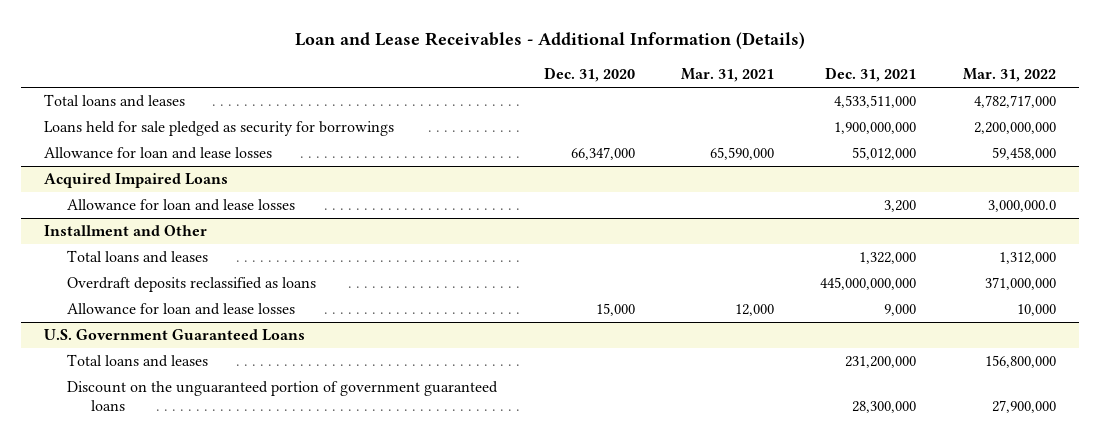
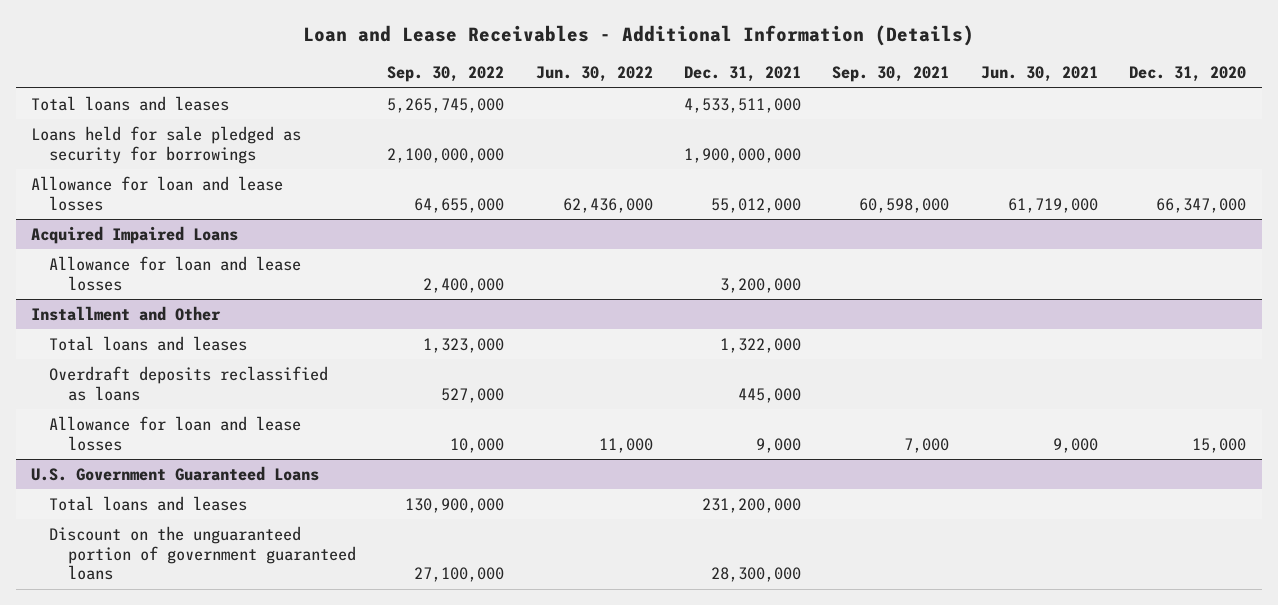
[680,68,774,83] Mar. 31, 2021 -> none
[962,68,1056,83] Mar. 31, 2022 -> none
none -> [387,66,505,83] Sep. 30, 2022
none -> [535,66,653,83] Jun. 30, 2022
none -> [832,66,950,83] Sep. 30, 2021
none -> [980,66,1098,83] Jun. 30, 2021
[884,200,917,213] 3,200 -> [719,277,801,293] 3,200,000
[820,277,917,291] 445,000,000,000 -> [737,387,801,403] 445,000

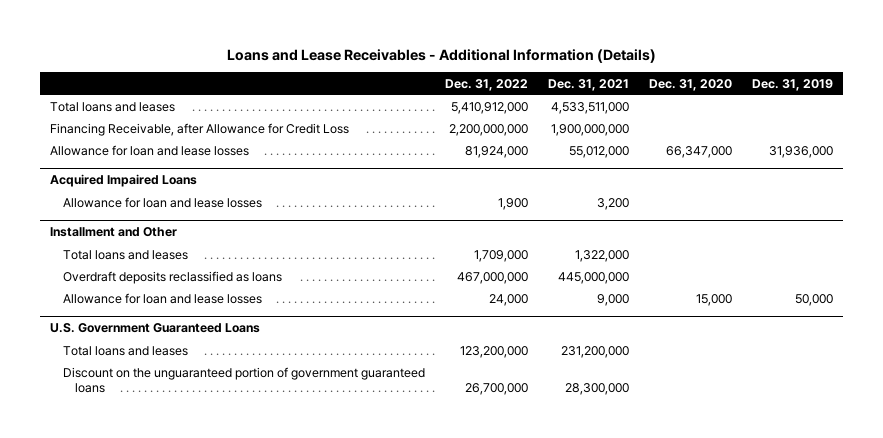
[302,25,974,47] Loan and Lease Receivables - Additional Information (Details) -> [226,48,656,63] Loans and Lease Receivables - Additional Information (Details)
[387,66,505,83] Sep. 30, 2022 -> none
[535,66,653,83] Jun. 30, 2022 -> none
[832,66,950,83] Sep. 30, 2021 -> none
[980,66,1098,83] Jun. 30, 2021 -> none
none -> [444,78,528,91] Dec. 31, 2022
none -> [752,78,834,91] Dec. 31, 2019
[31,125,302,164] Loans held for sale pledged as security for borrowings -> [50,122,350,136] Financing Receivable, after Allowance for Credit Loss
[719,277,801,293] 3,200,000 -> [596,197,629,210] 3,200
[737,387,801,403] 445,000 -> [557,271,629,284] 445,000,000

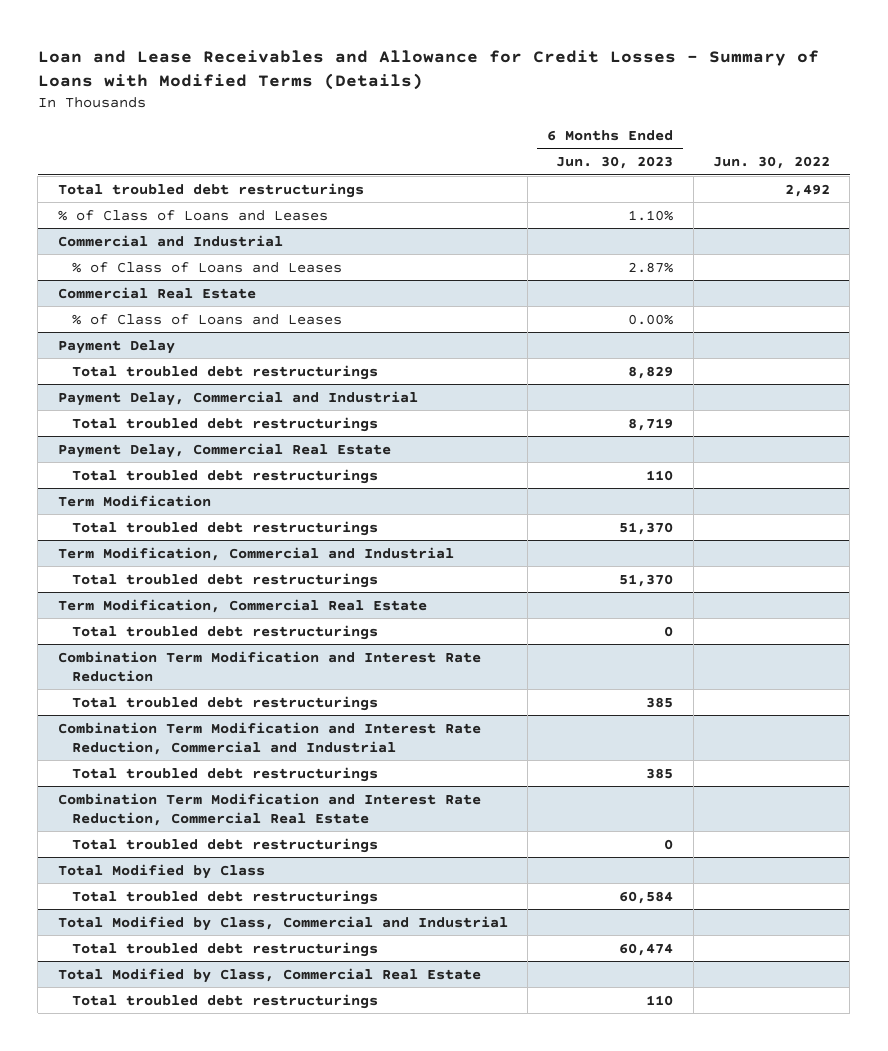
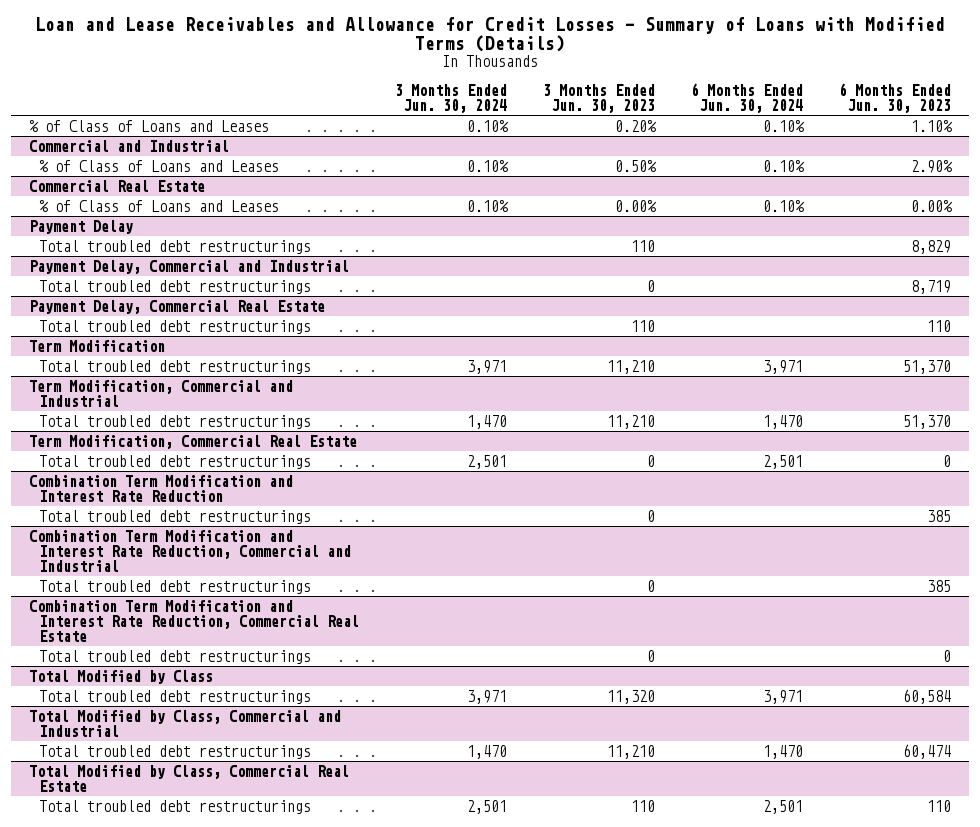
[713,156,831,170] Jun. 30, 2022 -> none
none -> [395,83,508,113] 3 Months Ended Jun. 30, 2024
none -> [543,83,656,113] 3 Months Ended Jun. 30, 2023
none -> [691,82,804,113] 6 Months Ended Jun. 30, 2024
[57,182,364,198] Total troubled debt restructurings -> none
[628,261,674,273] 2.87% -> [911,159,954,173] 2.90%

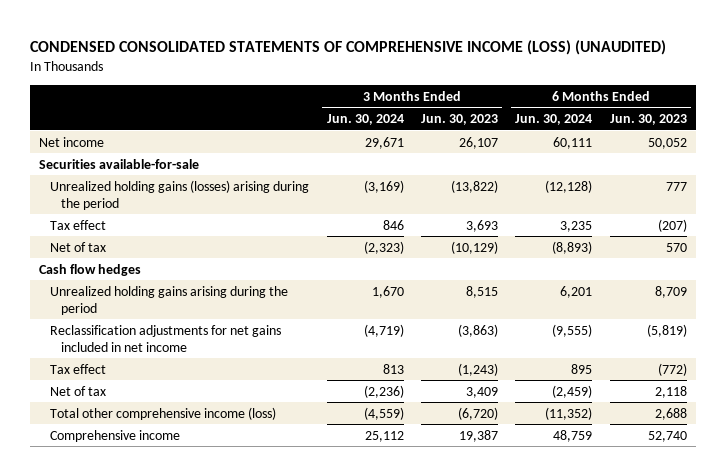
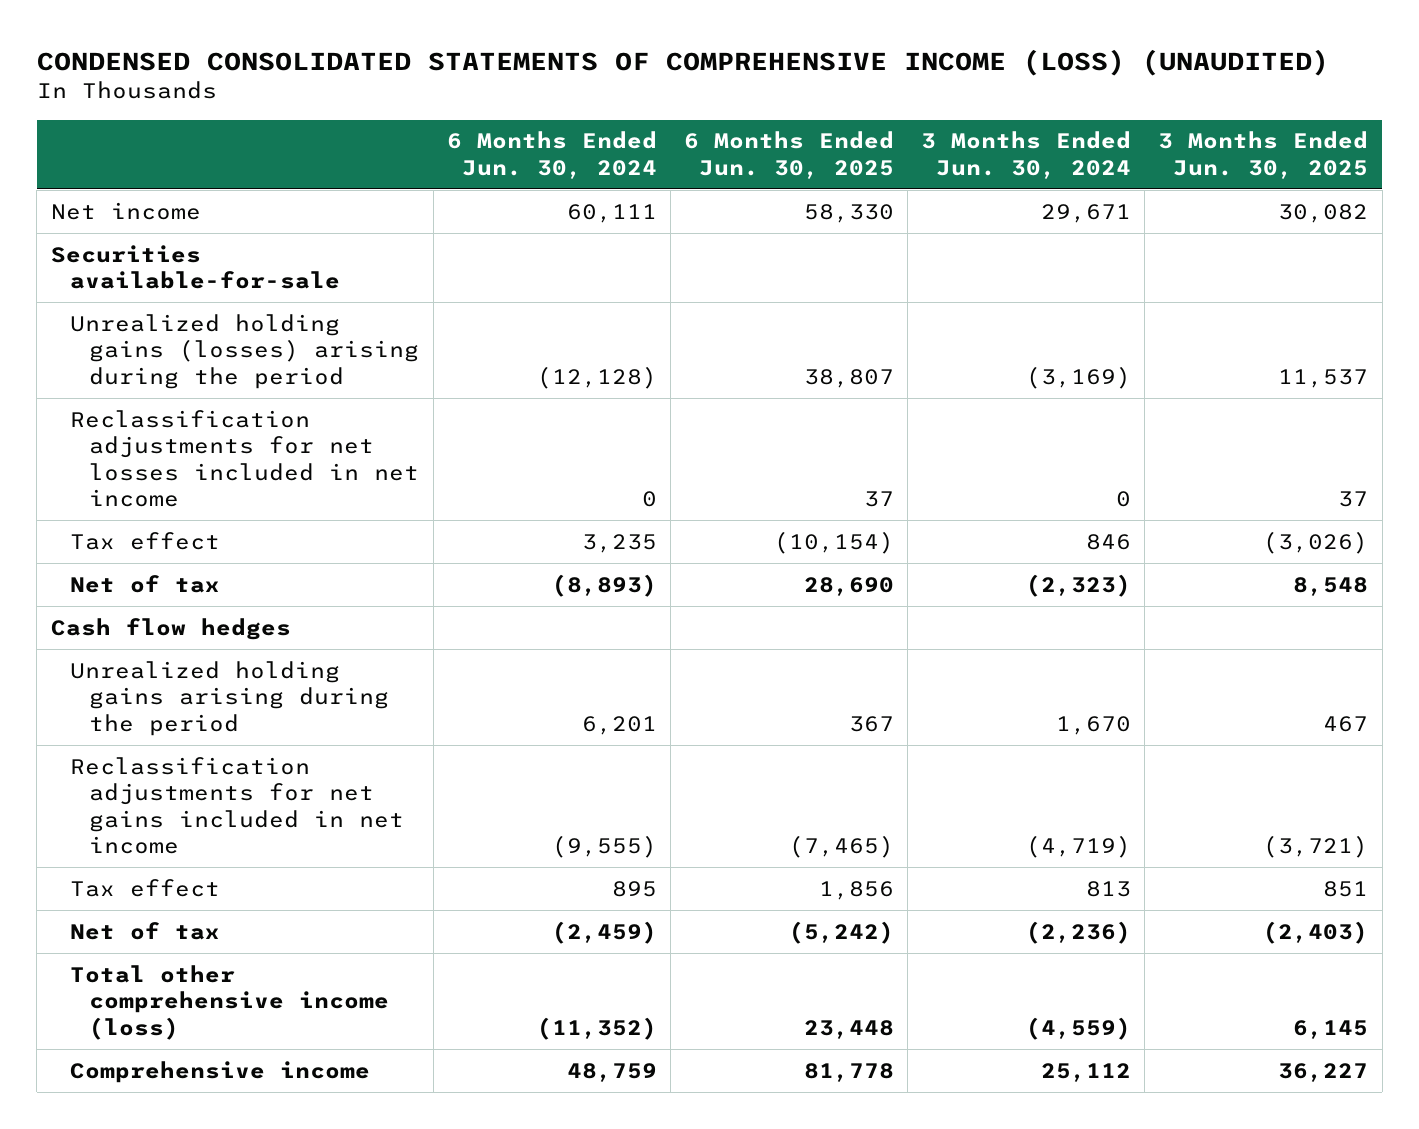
[420,113,498,125] Jun. 30, 2023 -> none
[609,113,687,125] Jun. 30, 2023 -> none
none -> [683,131,894,179] 6 Months Ended Jun. 30, 2025
none -> [1158,131,1369,179] 3 Months Ended Jun. 30, 2025
none -> [69,409,420,508] Reclassification adjustments for net losses included in net income

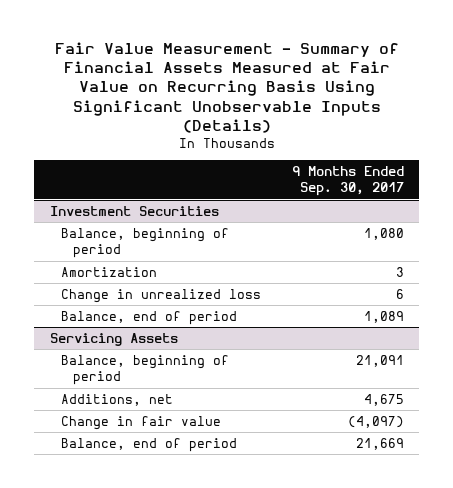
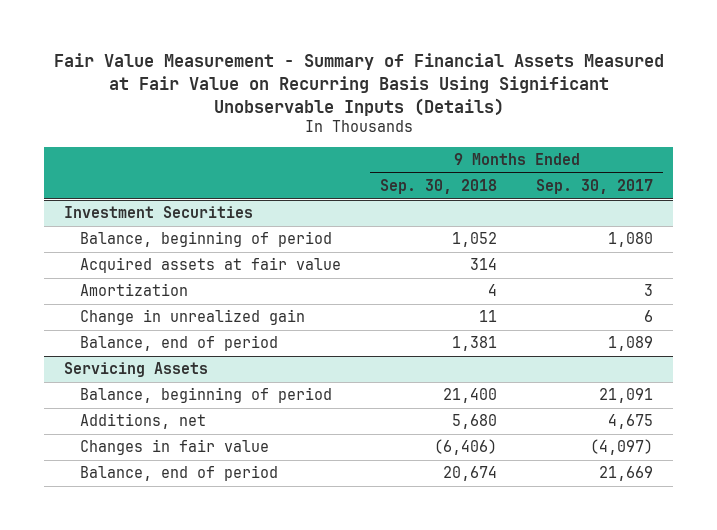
none -> [379,179,497,195] Sep. 30, 2018
none -> [79,257,341,274] Acquired assets at fair value
[61,288,262,303] Change in unrealized loss -> [79,309,305,326] Change in unrealized gain
[61,415,222,430] Change in fair value -> [79,439,269,456] Changes in fair value

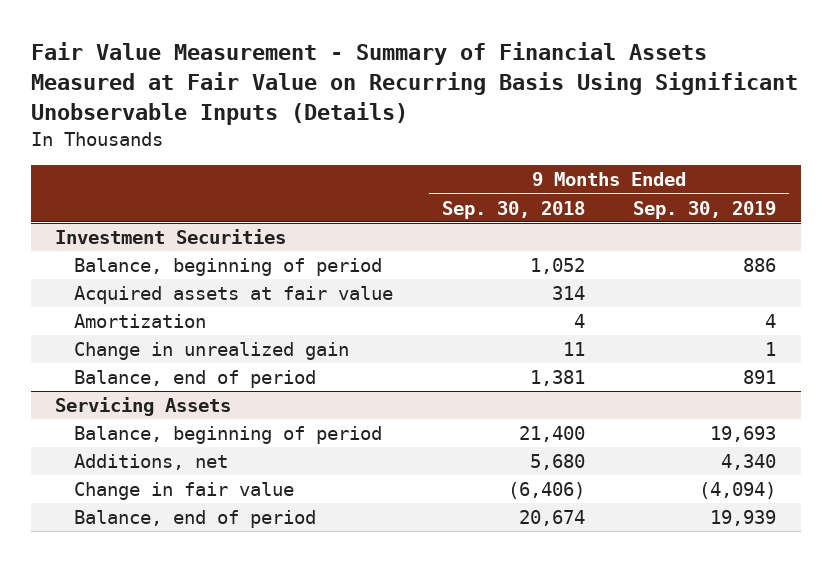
[536,179,654,195] Sep. 30, 2017 -> none
none -> [633,200,777,219] Sep. 30, 2019
[79,439,269,456] Changes in fair value -> [73,482,294,501] Change in fair value

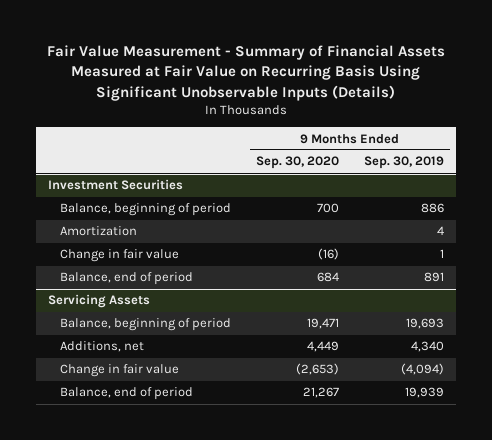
[441,200,585,219] Sep. 30, 2018 -> none
none -> [256,156,340,170] Sep. 30, 2020
[73,286,393,305] Acquired assets at fair value -> none
[73,342,349,361] Change in unrealized gain -> none
none -> [60,249,180,263] Change in fair value

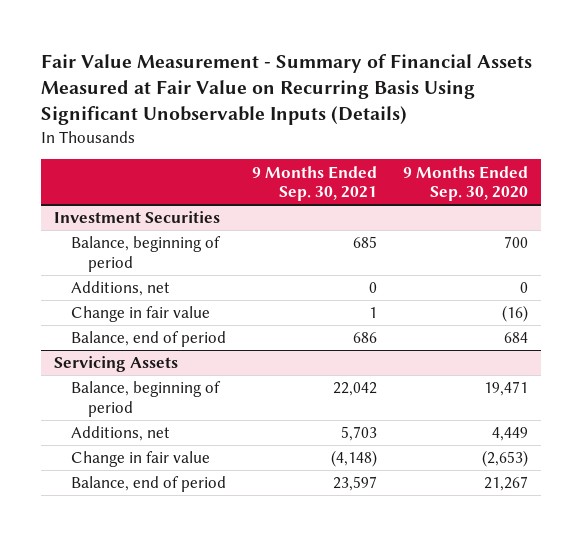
[364,156,445,170] Sep. 30, 2019 -> none
none -> [252,165,378,202] 9 Months Ended Sep. 30, 2021
[60,226,138,237] Amortization -> none
none -> [71,281,171,297] Additions, net

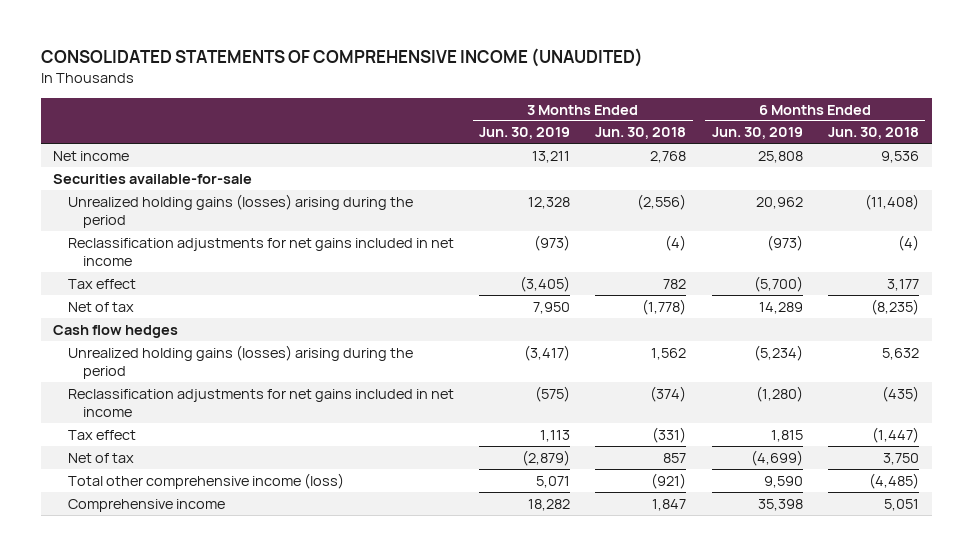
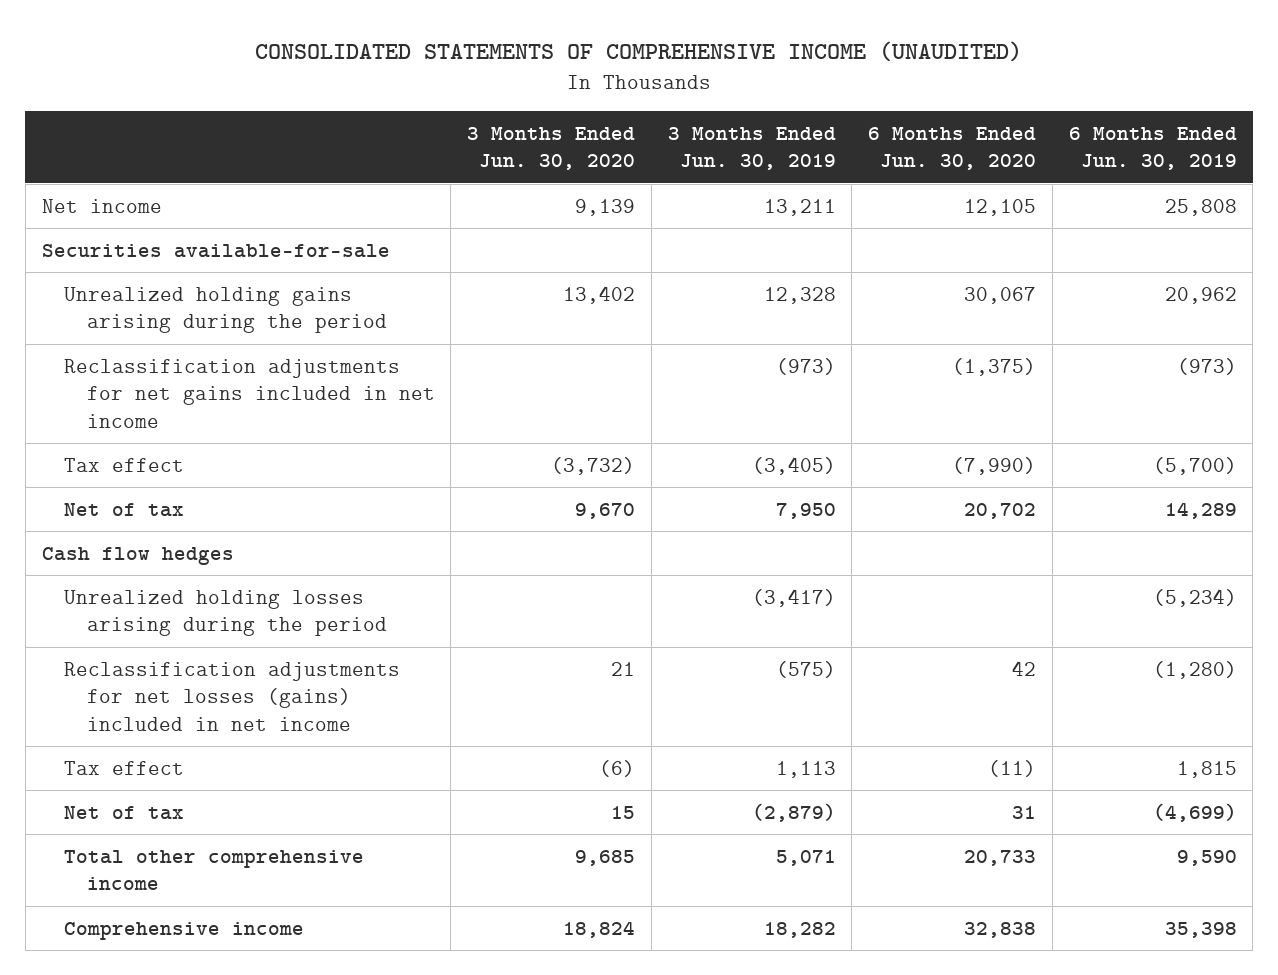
[595,127,687,140] Jun. 30, 2018 -> none
[827,127,919,140] Jun. 30, 2018 -> none
none -> [467,126,636,171] 3 Months Ended Jun. 30, 2020
none -> [868,126,1037,171] 6 Months Ended Jun. 30, 2020
[67,193,413,229] Unrealized holding gains (losses) arising during the period -> [64,286,387,334] Unrealized holding gains arising during the period
[67,344,413,380] Unrealized holding gains (losses) arising during the period -> [64,589,387,637] Unrealized holding losses arising during the period
[67,388,454,418] Reclassification adjustments for net gains included in net income -> [64,661,401,731] Reclassification adjustments for net losses (gains) included in net income
[67,472,344,489] Total other comprehensive income (loss) -> [64,849,365,891] Total other comprehensive income

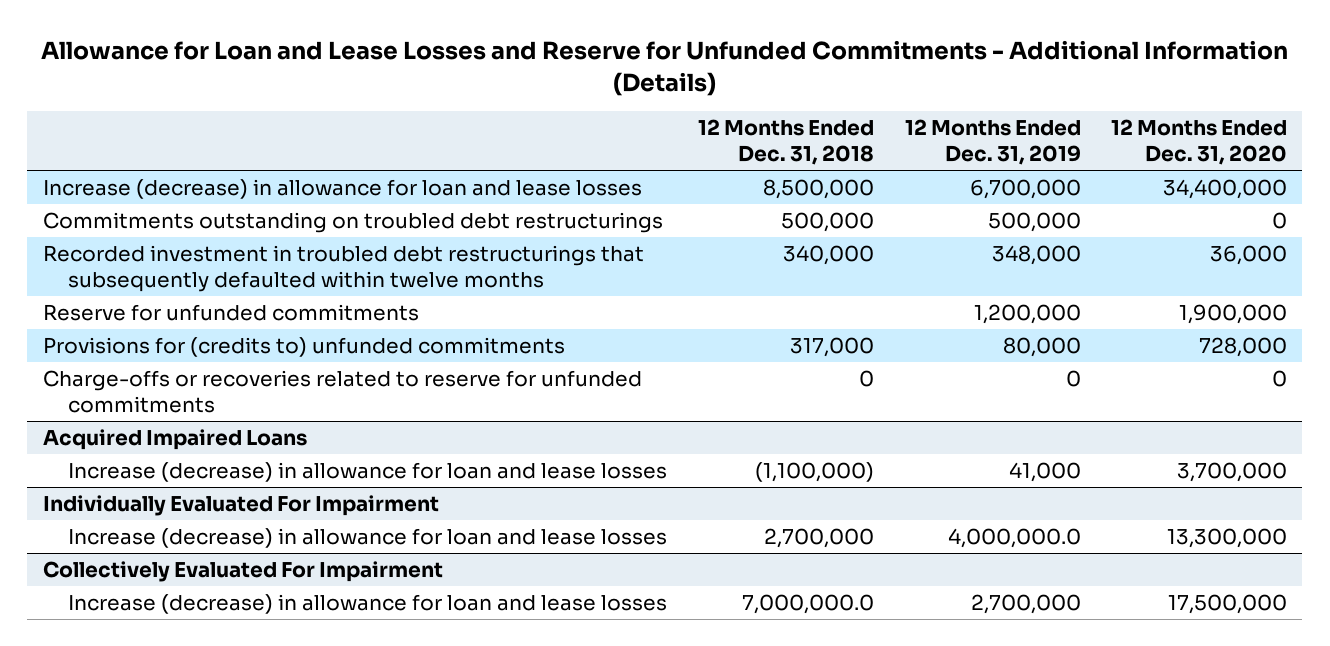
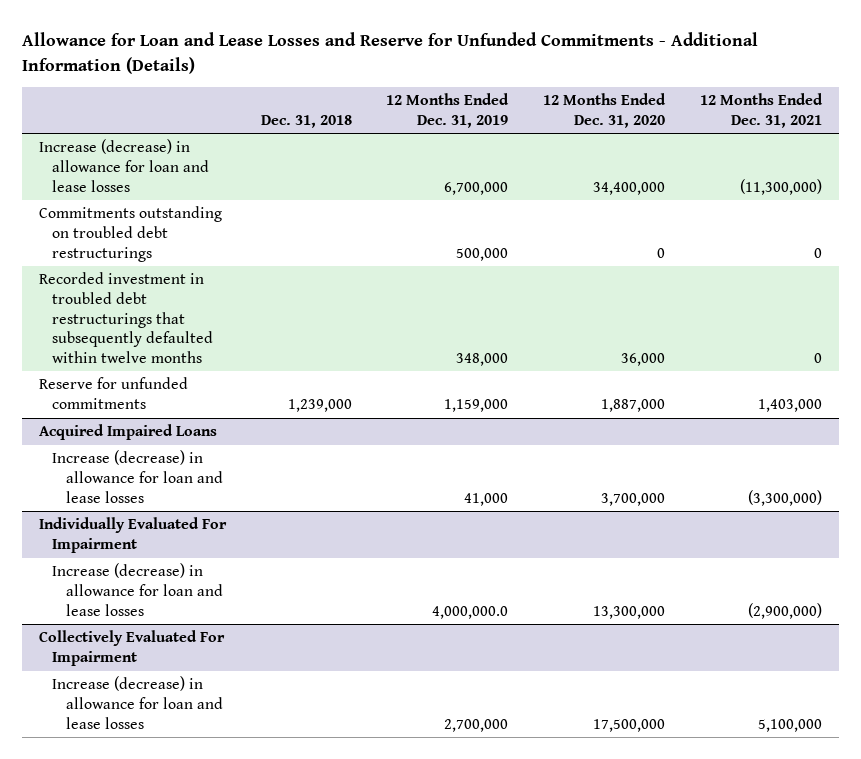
[697,119,874,166] 12 Months Ended Dec. 31, 2018 -> none
none -> [260,114,352,128] Dec. 31, 2018
none -> [699,93,823,128] 12 Months Ended Dec. 31, 2021
[42,336,565,357] Provisions for (credits to) unfunded commitments -> none
[42,369,642,413] Charge-offs or recoveries related to reserve for unfunded commitments -> none
[973,303,1081,324] 1,200,000 -> [444,398,509,412] 1,159,000
[1179,303,1288,324] 1,900,000 -> [601,398,666,412] 1,887,000

